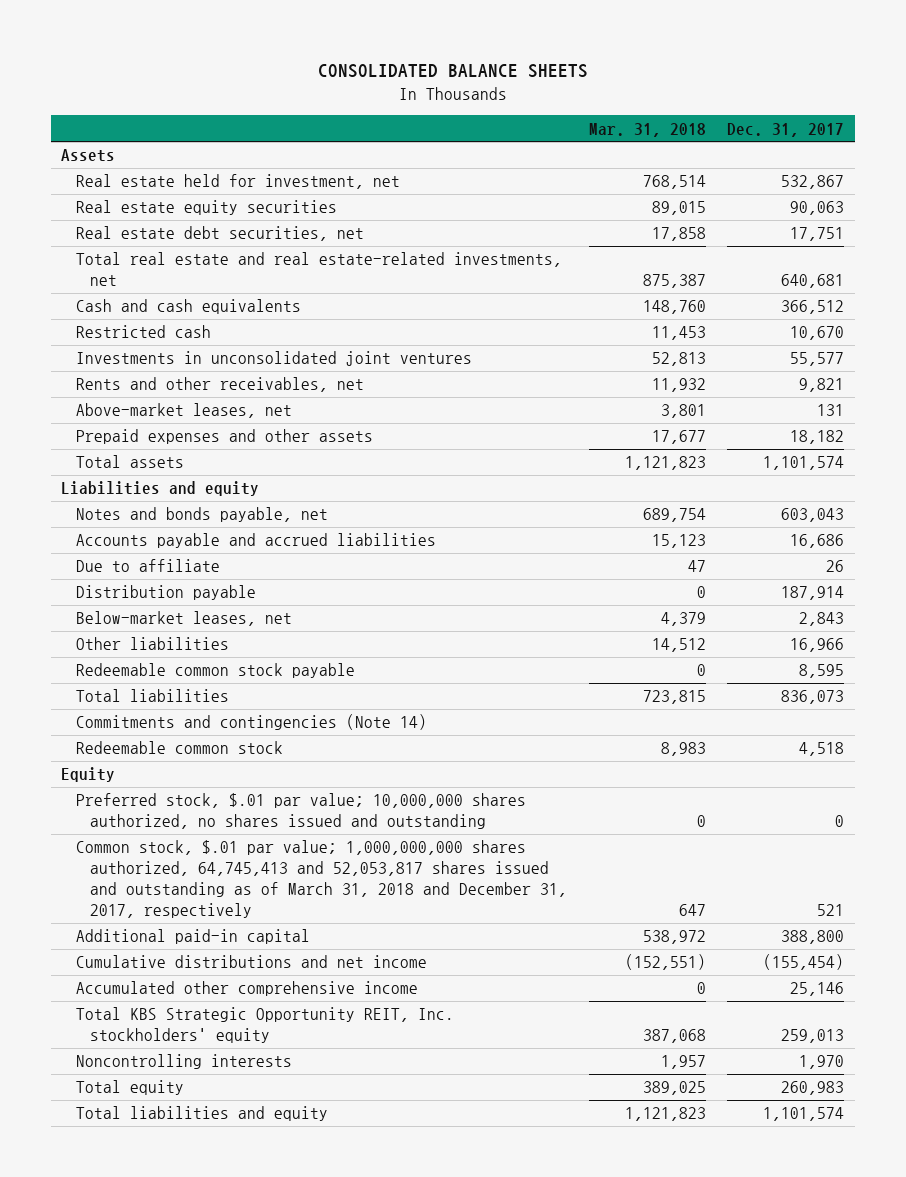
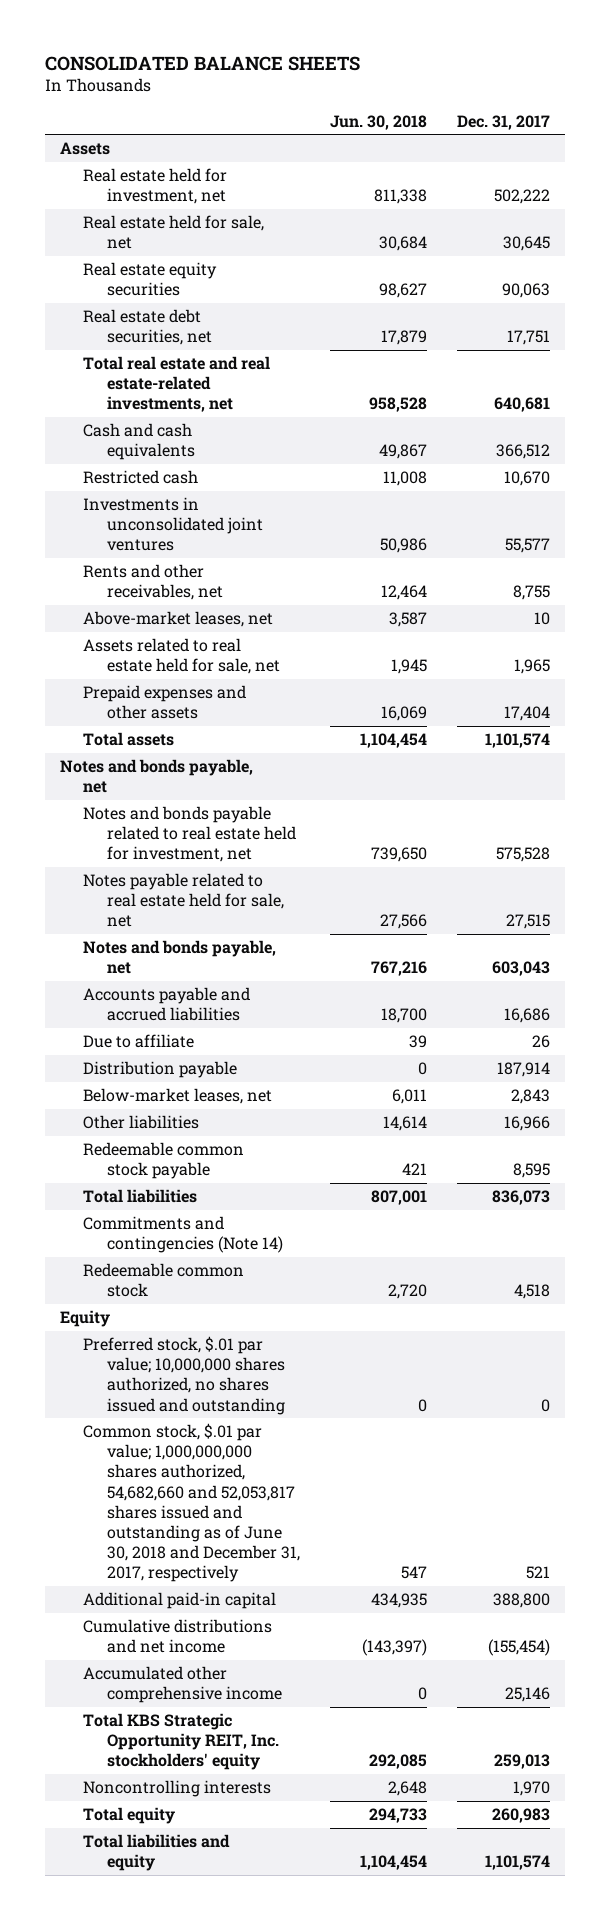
[588,122,706,137] Mar. 31, 2018 -> none
none -> [329,114,427,130] Jun. 30, 2018
[781,175,845,190] 532,867 -> [493,189,550,205] 502,222
none -> [83,215,265,250] Real estate held for sale, net
[799,378,845,393] 9,821 -> [512,585,550,601] 8,755
[817,404,845,417] 131 -> [533,612,550,626] 10
none -> [83,638,280,675] Assets related to real estate held for sale, net
[790,430,845,445] 18,182 -> [503,706,550,722] 17,404
[61,481,260,497] Liabilities and equity -> none
none -> [60,759,254,794] Notes and bonds payable, net
none -> [83,806,296,863] Notes and bonds payable related to real estate held for investment, net
none -> [83,873,284,928] Notes payable related to real estate held for sale, net
[75,840,567,919] Common stock, $.01 par value; 1,000,000,000 shares authorized, 64,745,413 and 52,053,817 shares issued and outstanding as of March 31, 2018 and December 31, 2017, respectively -> [83,1423,300,1582] Common stock, $.01 par value; 1,000,000,000 shares authorized, 54,682,660 and 52,053,817 shares issued and outstanding as of June 30, 2018 and December 31, 2017, respectively

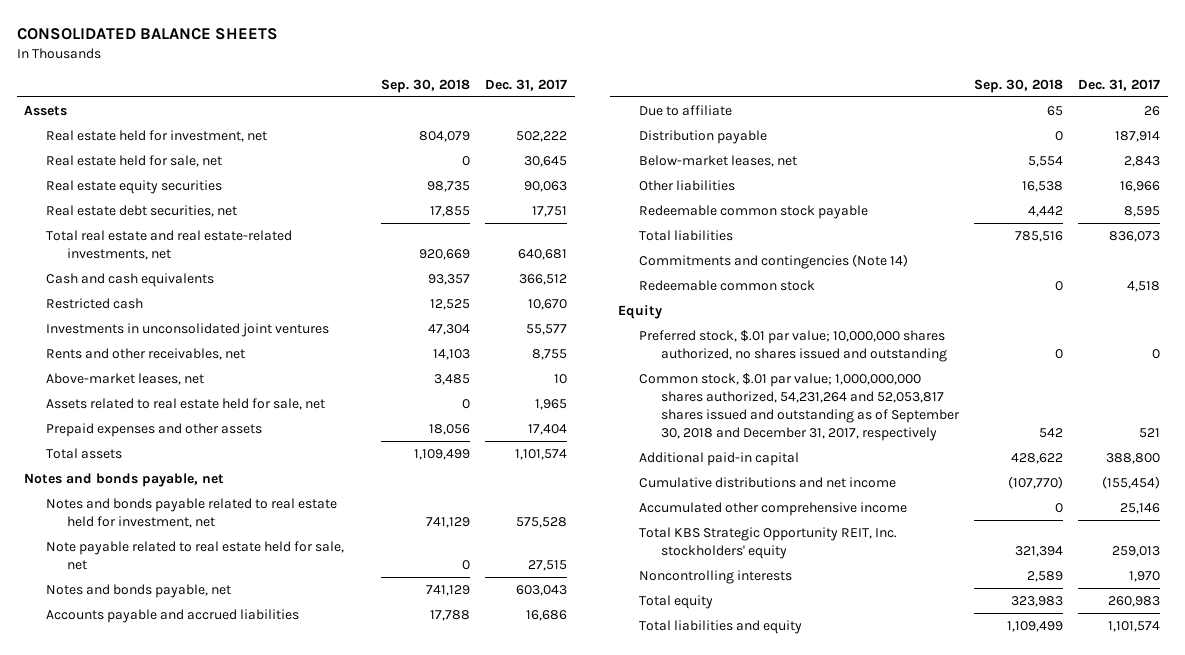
[329,114,427,130] Jun. 30, 2018 -> none
none -> [380,78,470,93] Sep. 30, 2018
[83,873,284,928] Notes payable related to real estate held for sale, net -> [45,540,344,570] Note payable related to real estate held for sale, net
[83,1423,300,1582] Common stock, $.01 par value; 1,000,000,000 shares authorized, 54,682,660 and 52,053,817 shares issued and outstanding as of June 30, 2018 and December 31, 2017, respectively -> [639,372,960,441] Common stock, $.01 par value; 1,000,000,000 shares authorized, 54,231,264 and 52,053,817 shares issued and outstanding as of September 30, 2018 and December 31, 2017, respectively

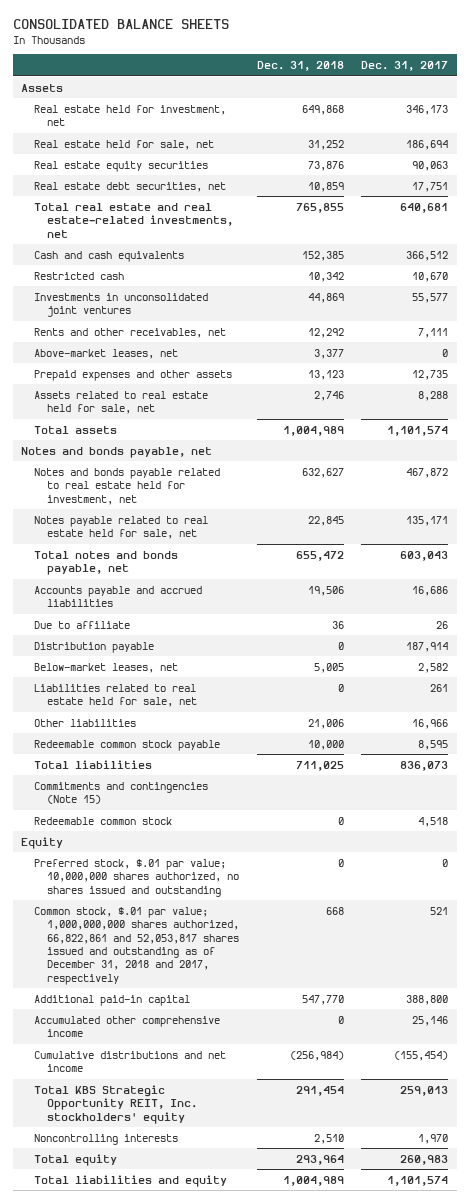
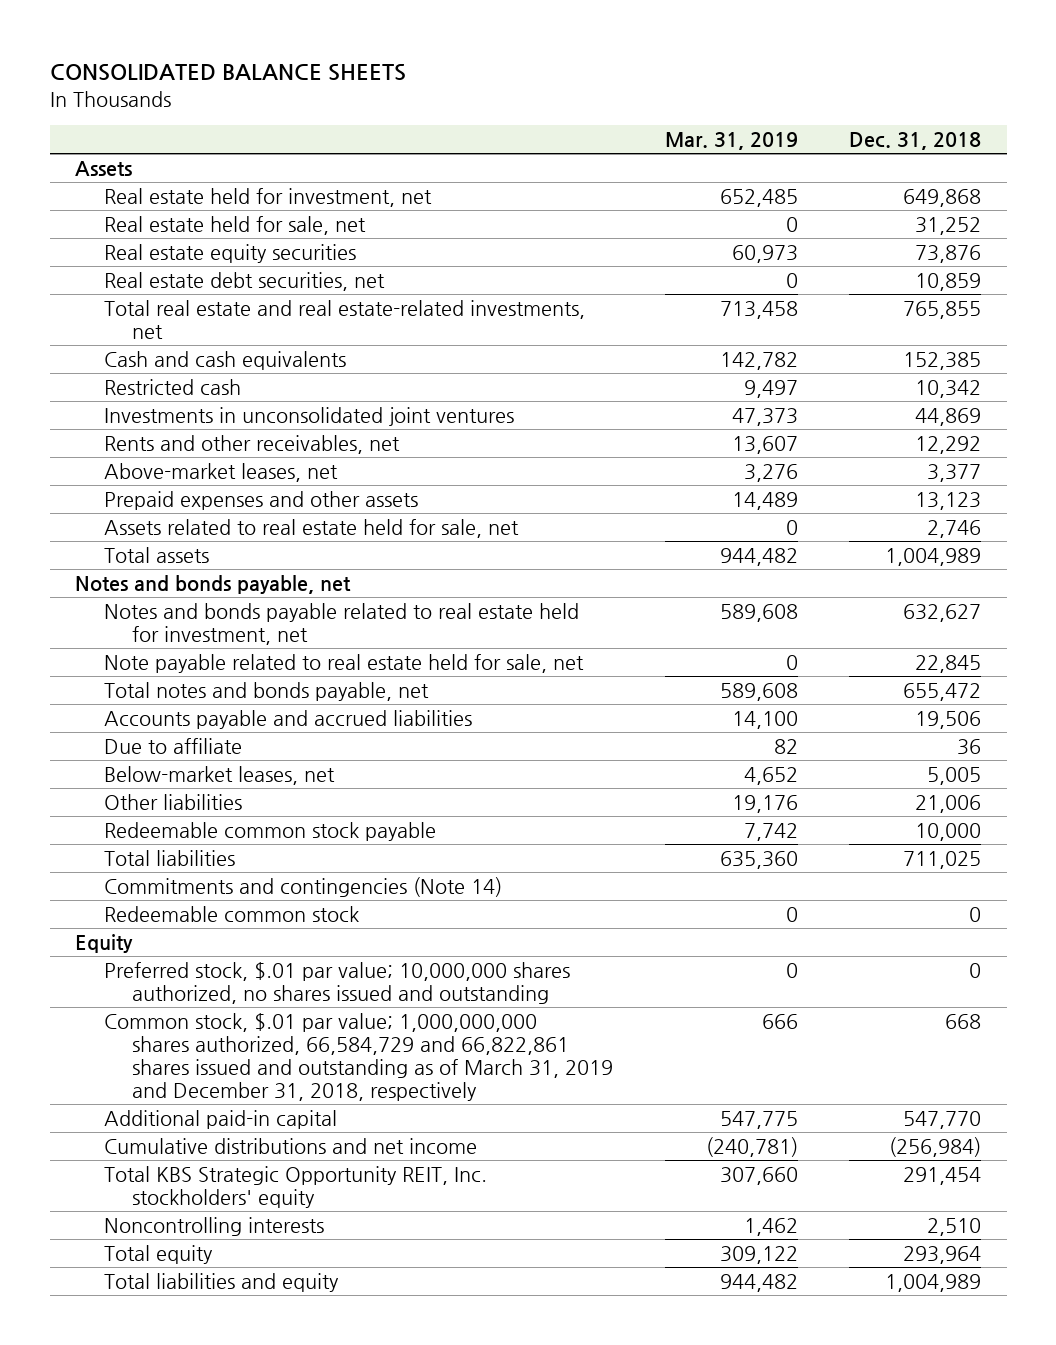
[360,61,448,72] Dec. 31, 2017 -> none
none -> [664,131,798,150] Mar. 31, 2019
[34,515,209,540] Notes payable related to real estate held for sale, net -> [103,653,584,673] Note payable related to real estate held for sale, net
[34,641,155,653] Distribution payable -> none
[34,683,198,708] Liabilities related to real estate held for sale, net -> none
[34,781,209,805] Commitments and contingencies (Note 15) -> [103,876,502,897] Commitments and contingencies (Note 14)
[34,906,240,985] Common stock, $.01 par value; 1,000,000,000 shares authorized, 66,822,861 and 52,053,817 shares issued and outstanding as of December 31, 2018 and 2017, respectively -> [103,1012,614,1102] Common stock, $.01 par value; 1,000,000,000 shares authorized, 66,584,729 and 66,822,861 shares issued and outstanding as of March 31, 2019 and December 31, 2018, respectively
[34,1015,221,1038] Accumulated other comprehensive income -> none

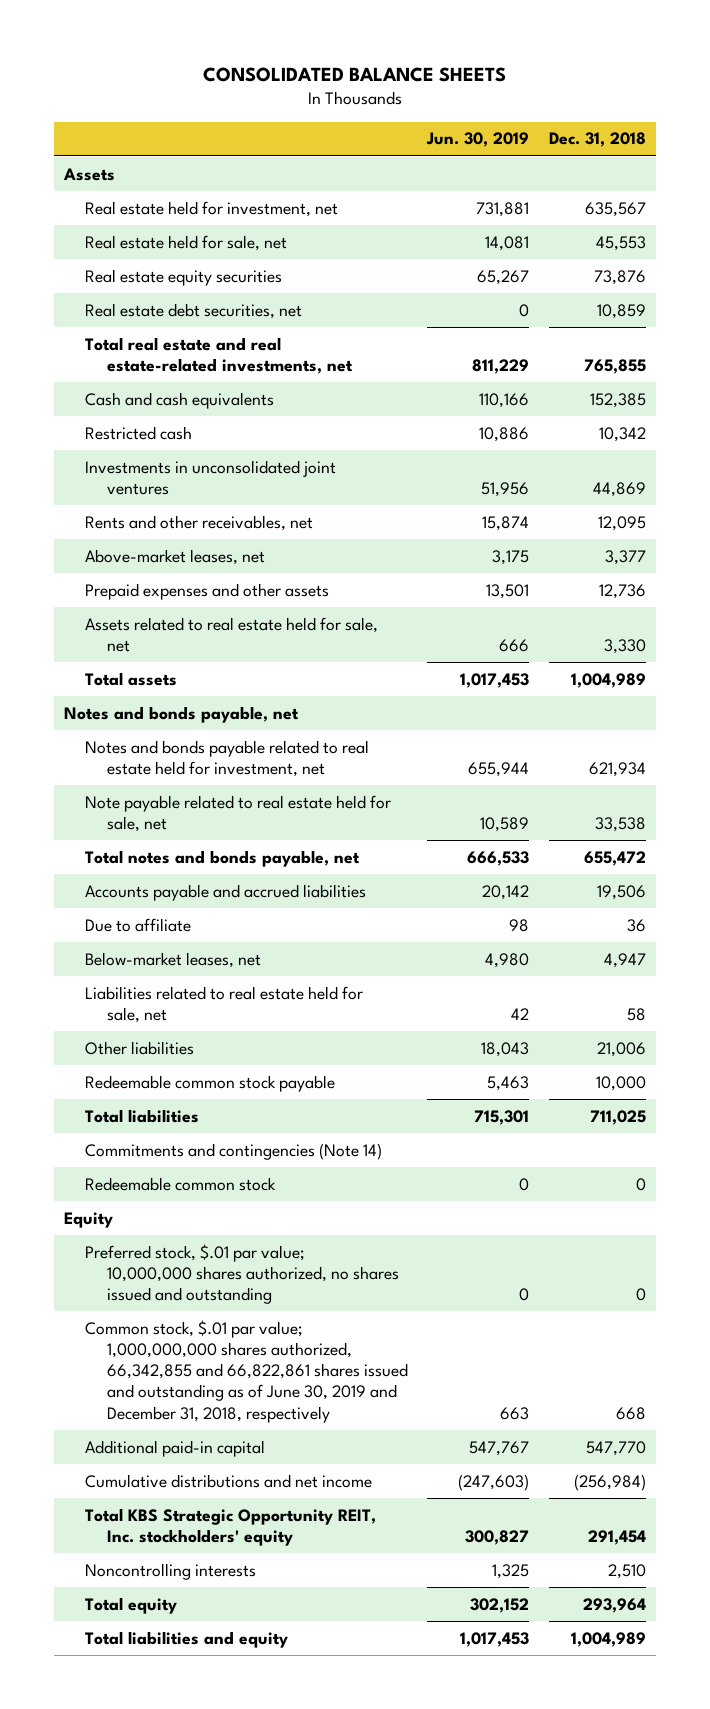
[664,131,798,150] Mar. 31, 2019 -> none
none -> [426,132,530,148] Jun. 30, 2019
[902,188,981,207] 649,868 -> [584,201,646,217] 635,567
[914,216,981,235] 31,252 -> [595,235,646,251] 45,553
[914,435,981,454] 12,292 -> [597,515,646,531] 12,095
[914,491,981,510] 13,123 -> [598,583,646,599] 12,736
[926,519,981,538] 2,746 -> [603,638,646,654] 3,330
[902,603,981,622] 632,627 -> [588,761,646,777] 621,934
[914,654,981,673] 22,845 -> [594,816,646,832] 33,538
[926,766,981,785] 5,005 -> [603,952,646,968] 4,947
none -> [85,985,364,1023] Liabilities related to real estate held for sale, net
[103,1012,614,1102] Common stock, $.01 par value; 1,000,000,000 shares authorized, 66,584,729 and 66,822,861 shares issued and outstanding as of March 31, 2019 and December 31, 2018, respectively -> [85,1319,408,1423] Common stock, $.01 par value; 1,000,000,000 shares authorized, 66,342,855 and 66,822,861 shares issued and outstanding as of June 30, 2019 and December 31, 2018, respectively

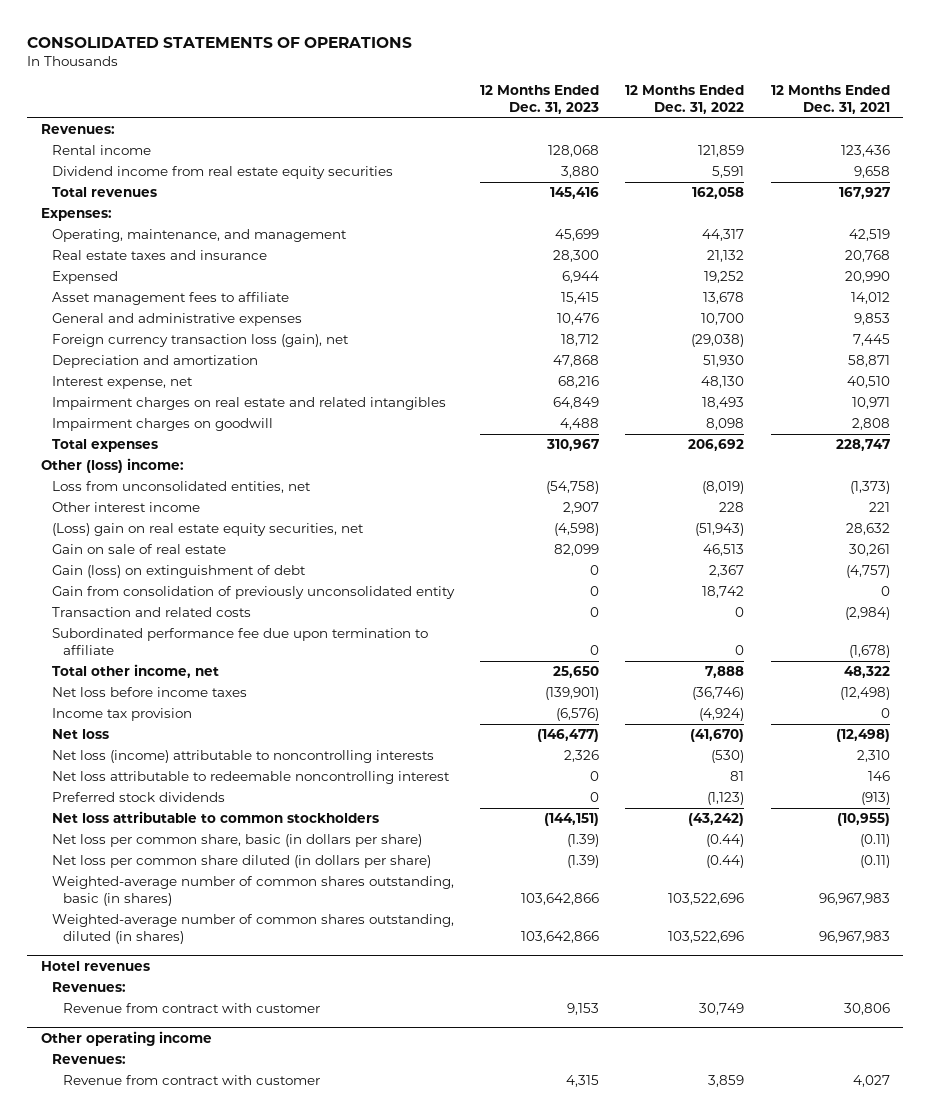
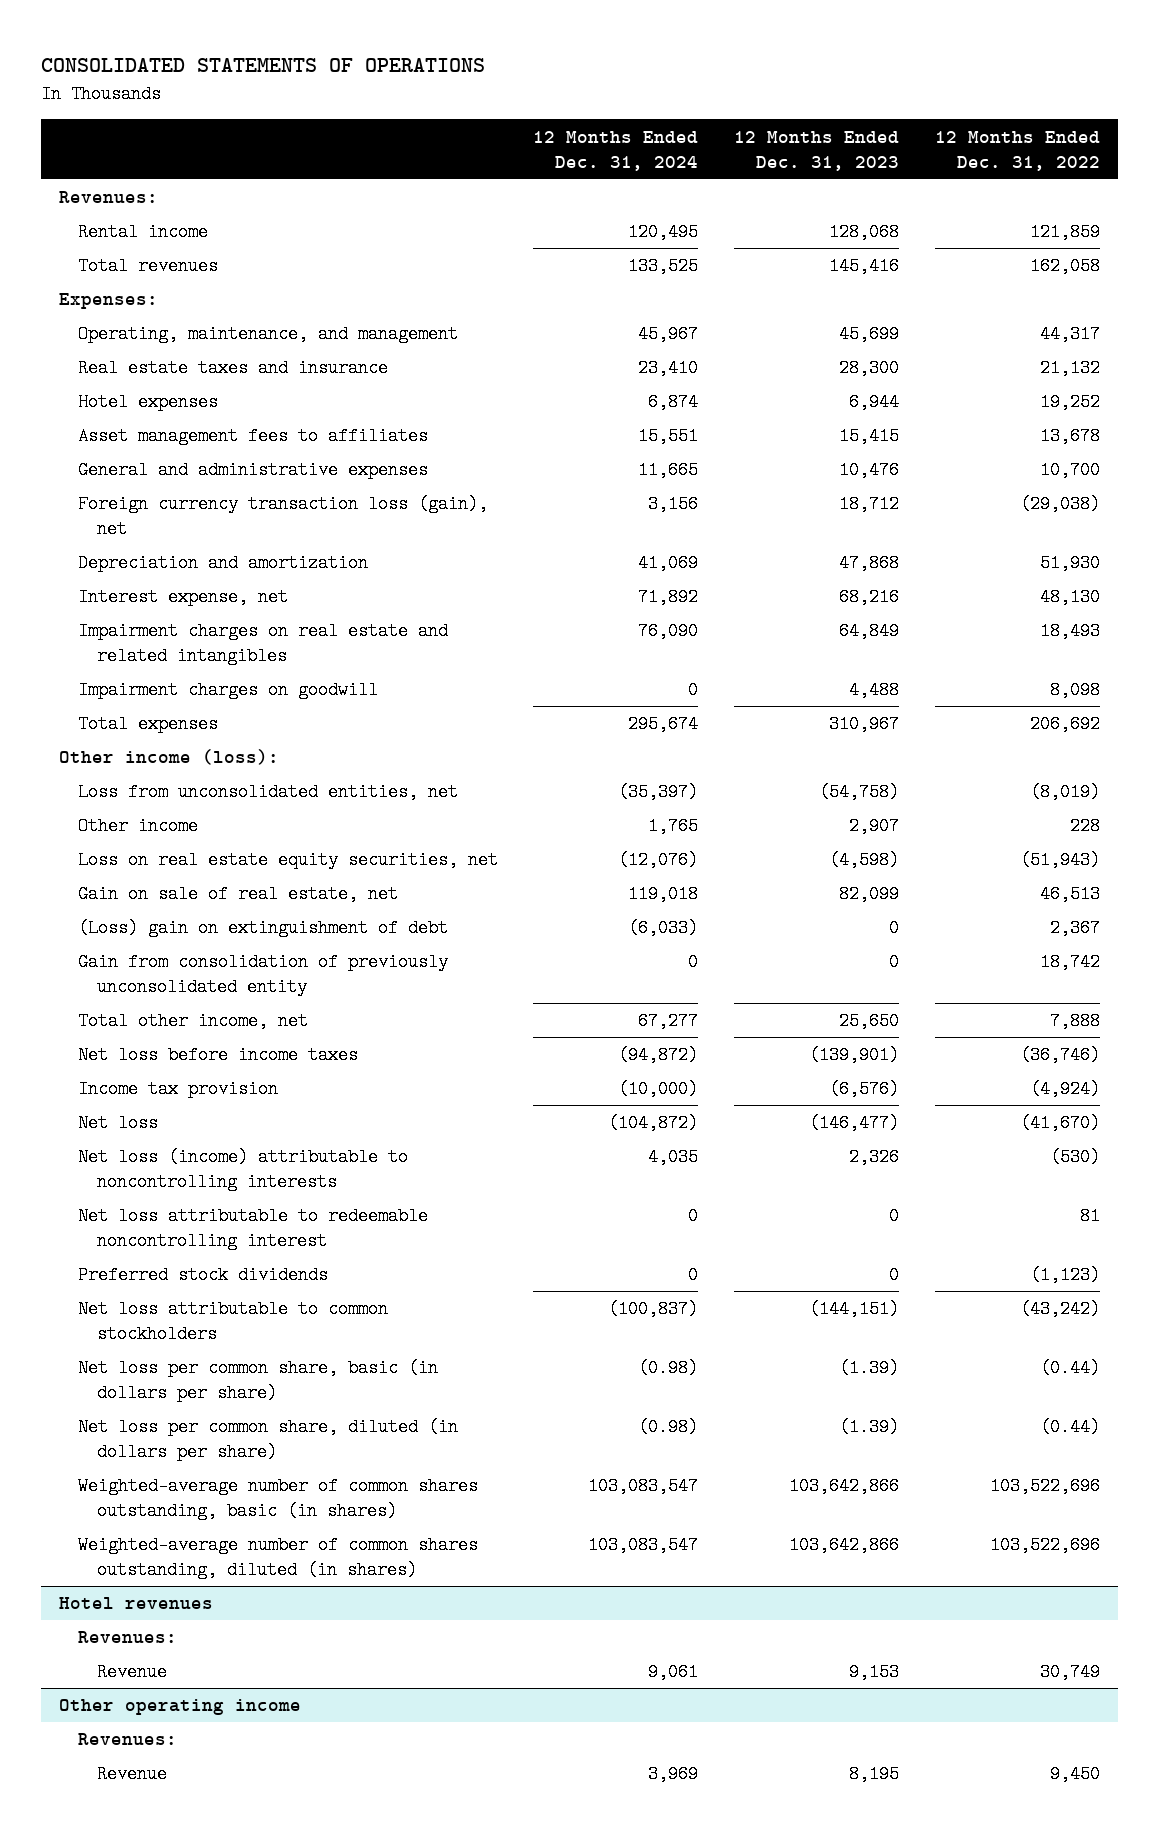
[770,85,890,114] 12 Months Ended Dec. 31, 2021 -> none
none -> [533,130,699,171] 12 Months Ended Dec. 31, 2024
[51,166,393,180] Dividend income from real estate equity securities -> none
[51,271,118,285] Expensed -> [77,393,218,412] Hotel expenses
[51,292,289,306] Asset management fees to affiliate -> [77,427,428,446] Asset management fees to affiliates
[40,458,184,474] Other (loss) income: -> [58,749,279,766] Other income (loss):
[51,502,200,513] Other interest income -> [77,817,198,836] Other income
[51,523,364,537] (Loss) gain on real estate equity securities, net -> [77,851,498,870] Loss on real estate equity securities, net
[51,544,226,555] Gain on sale of real estate -> [77,885,398,904] Gain on sale of real estate, net
[51,565,306,579] Gain (loss) on extinguishment of debt -> [77,919,448,938] (Loss) gain on extinguishment of debt
[51,607,251,618] Transaction and related costs -> none
[51,628,428,655] Subordinated performance fee due upon termination to affiliate -> none
[51,855,431,869] Net loss per common share diluted (in dollars per share) -> [77,1418,458,1462] Net loss per common share, diluted (in dollars per share)
[63,1003,321,1014] Revenue from contract with customer -> [96,1663,167,1682] Revenue
[63,1075,321,1086] Revenue from contract with customer -> [96,1765,167,1784] Revenue
[566,1075,600,1088] 4,315 -> [849,1765,900,1784] 8,195
[708,1075,745,1088] 3,859 -> [1049,1765,1100,1784] 9,450

